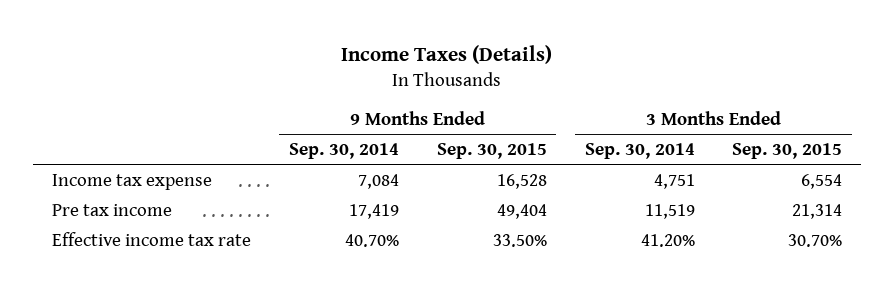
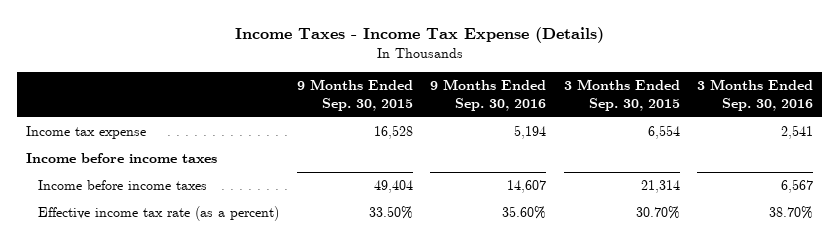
[341,45,553,65] Income Taxes (Details) -> [234,26,604,43] Income Taxes - Income Tax Expense (Details)
[288,143,399,160] Sep. 30, 2014 -> none
[584,143,695,160] Sep. 30, 2014 -> none
none -> [430,79,547,112] 9 Months Ended Sep. 30, 2016
none -> [697,79,814,112] 3 Months Ended Sep. 30, 2016
none -> [25,153,217,164] Income before income taxes
[51,203,172,216] Pre tax income -> [38,180,208,191] Income before income taxes
[51,231,251,246] Effective income tax rate -> [38,206,280,222] Effective income tax rate (as a percent)

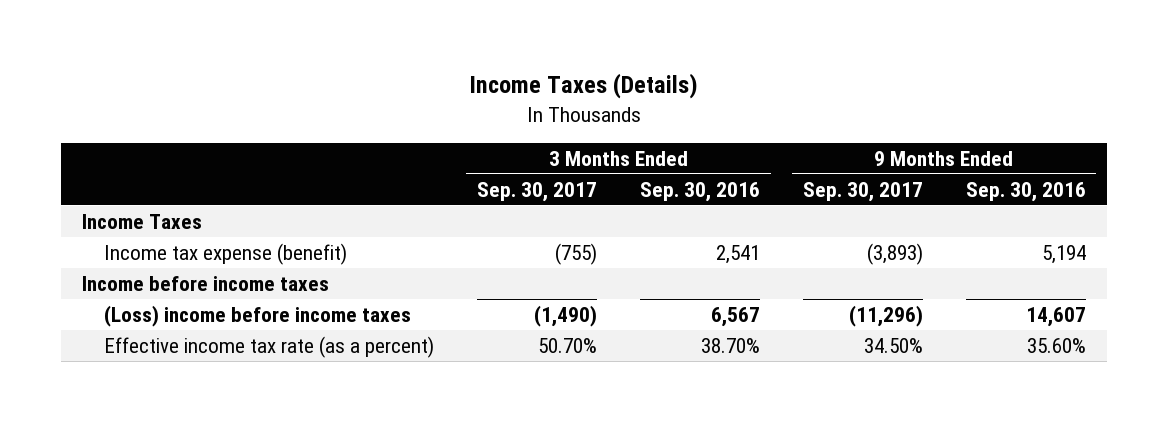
[234,26,604,43] Income Taxes - Income Tax Expense (Details) -> [468,73,698,100] Income Taxes (Details)
[296,79,413,112] 9 Months Ended Sep. 30, 2015 -> none
[563,79,680,112] 3 Months Ended Sep. 30, 2015 -> none
none -> [477,181,598,202] Sep. 30, 2017
none -> [802,181,923,202] Sep. 30, 2017
none -> [82,213,203,229] Income Taxes
[25,126,146,140] Income tax expense -> [104,242,348,265] Income tax expense (benefit)
[38,180,208,191] Income before income taxes -> [104,304,412,327] (Loss) income before income taxes

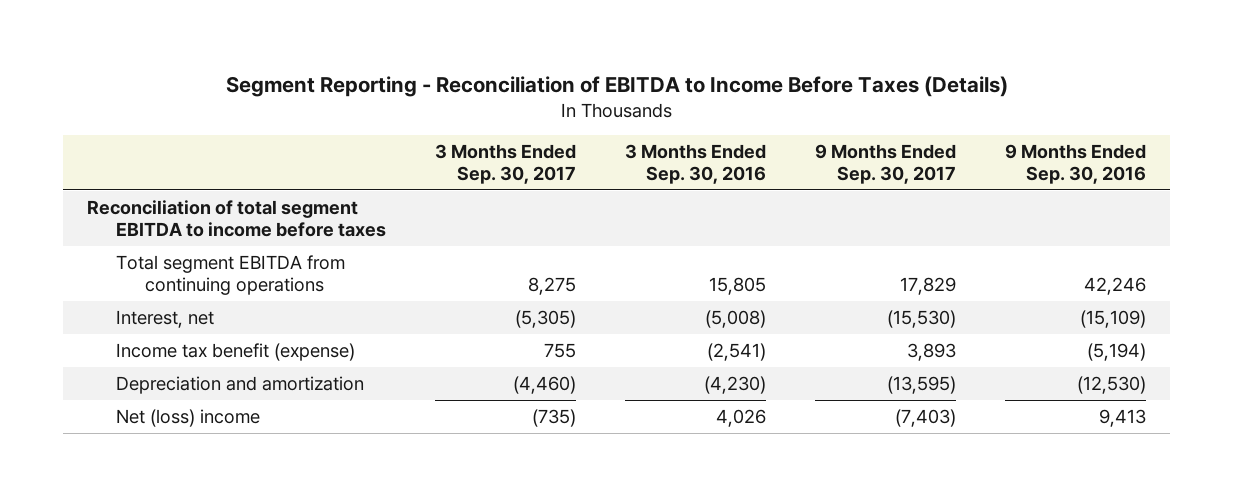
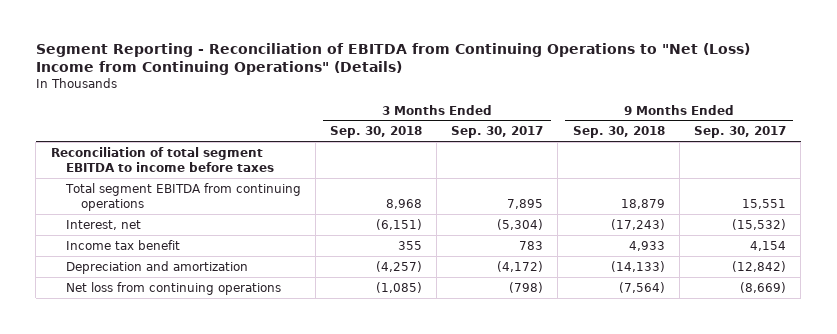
[225,75,1008,97] Segment Reporting - Reconciliation of EBITDA to Income Before Taxes (Details) -> [35,43,750,76] Segment Reporting - Reconciliation of EBITDA from Continuing Operations to "Net (Loss) Income from Continuing Operations" (Details)
[625,144,767,184] 3 Months Ended Sep. 30, 2016 -> none
[1004,144,1146,184] 9 Months Ended Sep. 30, 2016 -> none
none -> [329,126,422,139] Sep. 30, 2018
none -> [572,126,665,139] Sep. 30, 2018
[116,409,261,428] Net (loss) income -> none
[528,276,577,295] 8,275 -> [507,198,544,209] 7,895
[899,276,956,295] 17,829 -> [741,198,786,209] 15,551
[515,310,577,329] (5,305) -> [497,218,544,230] (5,304)
[886,310,956,329] (15,530) -> [731,218,786,230] (15,532)
[116,343,356,362] Income tax benefit (expense) -> [65,239,180,250] Income tax benefit
[544,343,577,359] 755 -> [519,240,544,250] 783
[906,343,956,362] 3,893 -> [749,240,786,251] 4,154
[513,376,577,395] (4,460) -> [497,260,544,272] (4,172)
[886,376,956,395] (13,595) -> [731,260,786,272] (12,842)
none -> [65,281,281,295] Net loss from continuing operations

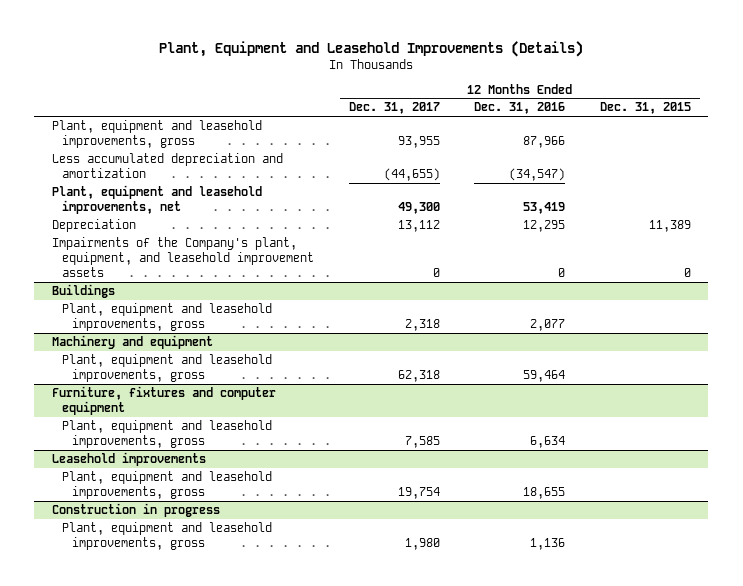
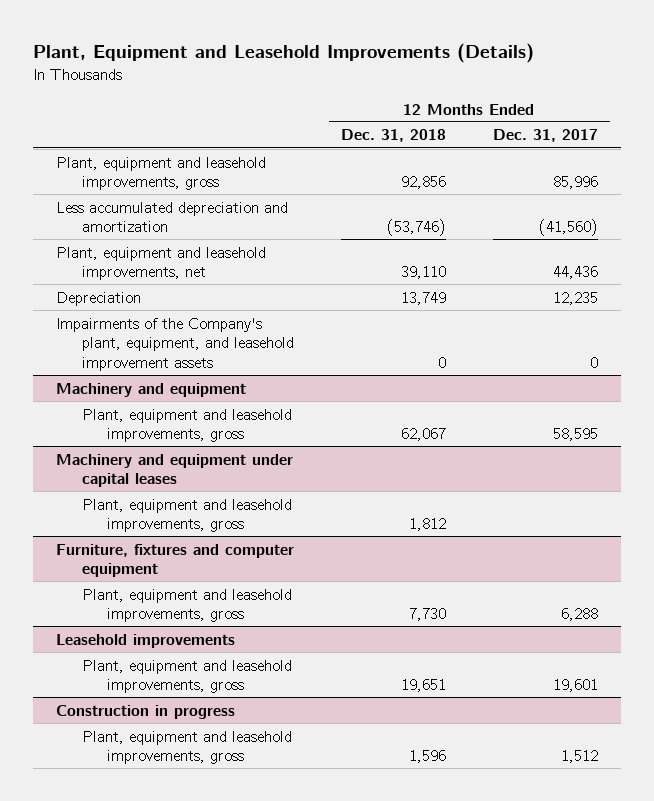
[474,102,566,115] Dec. 31, 2016 -> none
[599,102,691,115] Dec. 31, 2015 -> none
none -> [341,129,447,143] Dec. 31, 2018
[397,136,440,149] 93,955 -> [552,176,598,190] 85,996
[383,168,440,182] (44,655) -> [538,219,598,237] (41,560)
[397,202,440,215] 49,300 -> [552,266,598,280] 44,436
[397,220,440,233] 13,112 -> [552,291,598,305] 12,235
[51,284,115,299] Buildings -> none
[62,303,273,332] Plant, equipment and leasehold improvements, gross -> none
[397,370,440,383] 62,318 -> [552,428,598,442] 58,595
none -> [56,453,294,488] Machinery and equipment under capital leases
none -> [81,498,292,533] Plant, equipment and leasehold improvements, gross
[404,436,440,449] 7,585 -> [560,608,598,622] 6,288
[397,487,440,500] 19,754 -> [552,679,598,693] 19,601
[404,538,440,551] 1,980 -> [560,750,598,764] 1,512

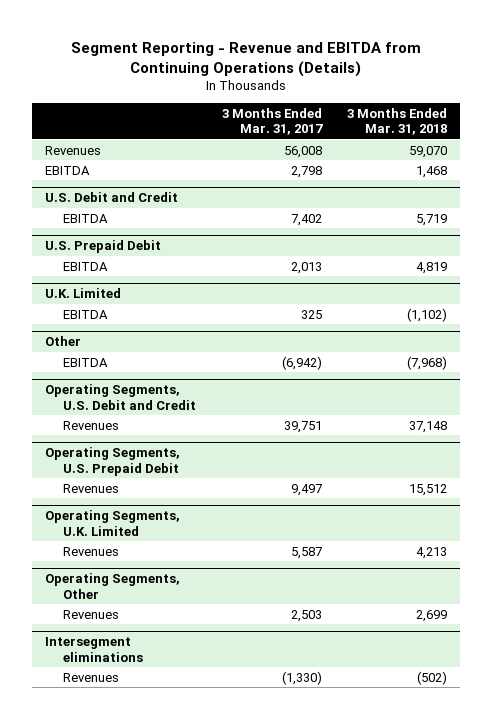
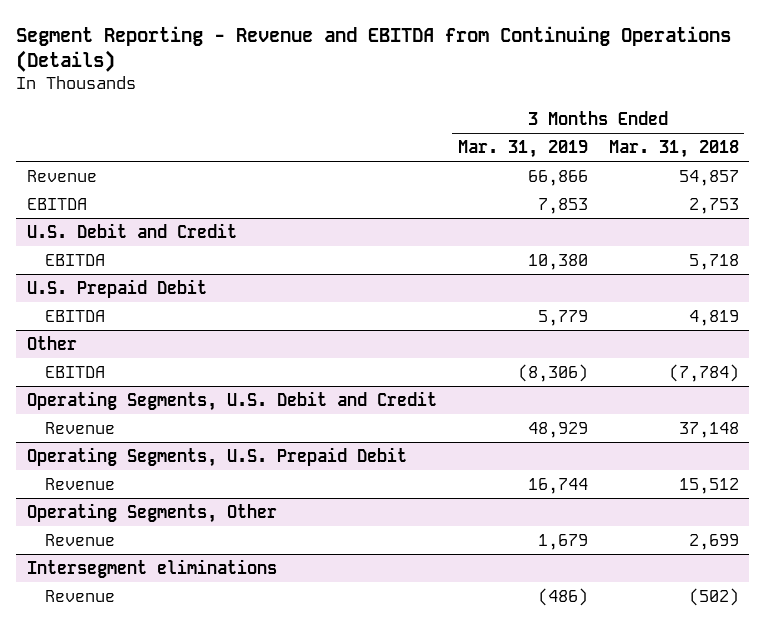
[221,107,323,136] 3 Months Ended Mar. 31, 2017 -> none
none -> [457,140,588,159] Mar. 31, 2019
[45,145,102,155] Revenues -> none
none -> [26,169,97,182] Revenue
[416,165,448,178] 1,468 -> [688,197,739,214] 2,753
[416,213,448,226] 5,719 -> [688,253,739,270] 5,718
[45,288,122,299] U.K. Limited -> none
[62,309,108,319] EBITDA -> none
[407,355,448,370] (7,968) -> [668,363,739,382] (7,784)
[62,420,119,430] Revenues -> [44,421,115,434] Revenue
[45,510,181,536] Operating Segments, U.K. Limited -> none
[62,546,119,556] Revenues -> none
[62,483,119,493] Revenues -> [44,477,115,490] Revenue
[62,609,119,619] Revenues -> [44,533,115,546] Revenue
[62,672,119,682] Revenues -> none
none -> [44,589,115,602] Revenue

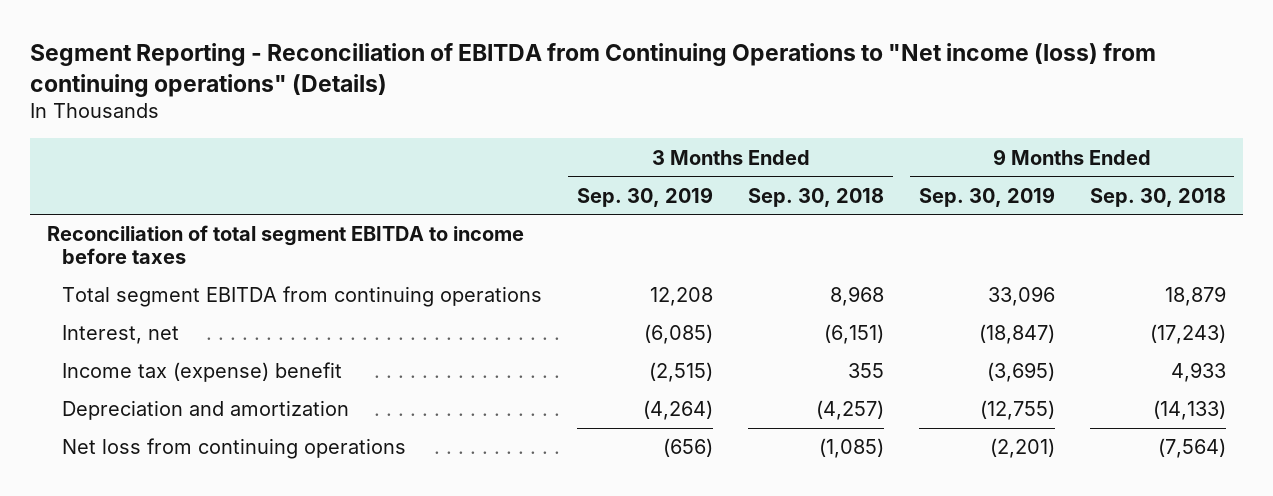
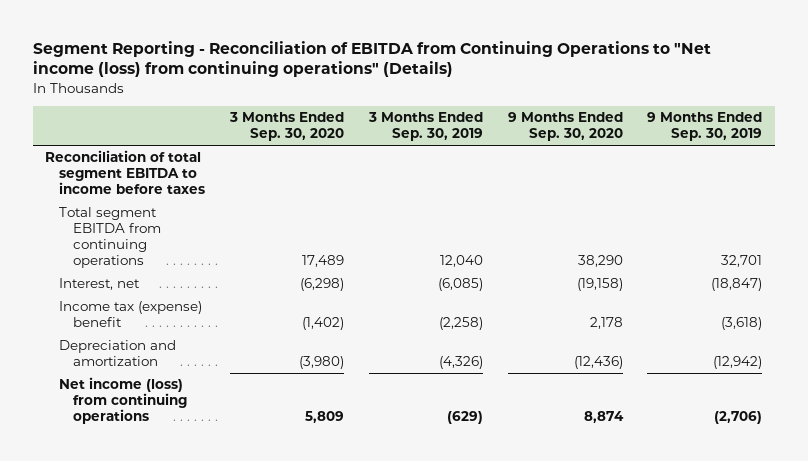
[747,187,884,207] Sep. 30, 2018 -> none
[1089,187,1226,207] Sep. 30, 2018 -> none
none -> [229,112,345,142] 3 Months Ended Sep. 30, 2020
none -> [507,112,623,142] 9 Months Ended Sep. 30, 2020
[650,287,714,307] 12,208 -> [439,254,483,267] 12,040
[987,286,1055,307] 33,096 -> [721,254,763,267] 32,701
[649,362,714,383] (2,515) -> [438,317,483,331] (2,258)
[986,362,1055,383] (3,695) -> [721,317,763,331] (3,618)
[643,400,714,421] (4,264) -> [438,356,483,370] (4,326)
[979,400,1055,421] (12,755) -> [713,356,763,370] (12,942)
[62,438,407,460] Net loss from continuing operations -> [59,377,188,424] Net income (loss) from continuing operations
[663,438,714,458] (656) -> [446,410,483,424] (629)
[989,438,1055,459] (2,201) -> [714,410,763,424] (2,706)

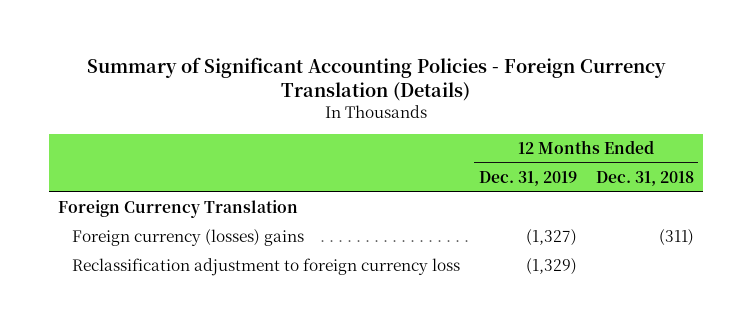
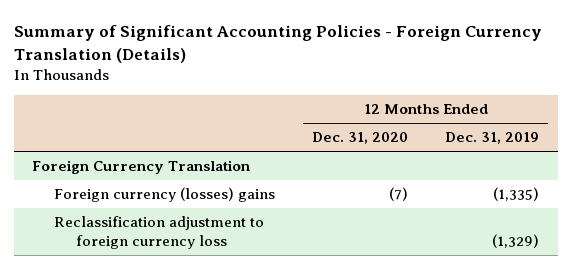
[595,171,694,187] Dec. 31, 2018 -> none
none -> [312,132,409,145] Dec. 31, 2020
[525,229,577,247] (1,327) -> [493,187,540,202] (1,335)

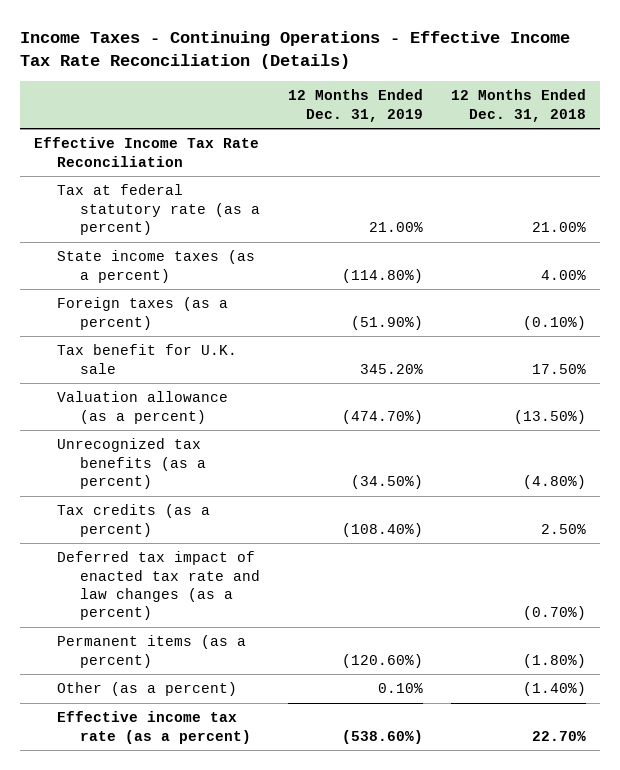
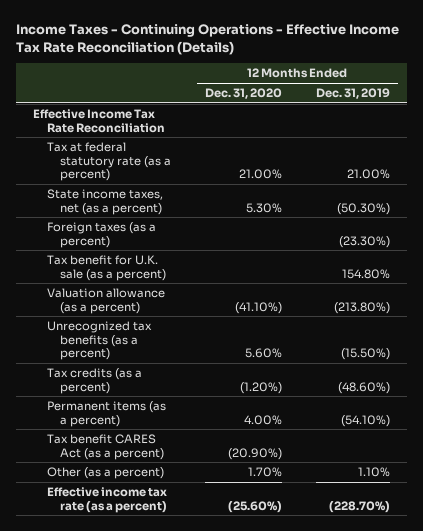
[450,89,586,122] 12 Months Ended Dec. 31, 2018 -> none
none -> [204,88,282,100] Dec. 31, 2020
[57,551,260,621] Deferred tax impact of enacted tax rate and law changes (as a percent) -> none
[57,250,256,283] State income taxes (as a percent) -> [46,189,163,215] State income taxes, net (as a percent)
[341,268,423,283] (114.80%) -> [336,202,390,215] (50.30%)
[350,315,423,330] (51.90%) -> [338,235,390,248] (23.30%)
[57,344,238,374] Tax benefit for U.K. sale -> [46,255,167,281] Tax benefit for U.K. sale (as a percent)
[359,363,423,374] 345.20% -> [341,268,390,279] 154.80%
[341,409,423,424] (474.70%) -> [333,301,390,314] (213.80%)
[350,474,423,489] (34.50%) -> [340,348,390,361] (15.50%)
[341,522,423,537] (108.40%) -> [337,381,390,394] (48.60%)
[341,653,423,668] (120.60%) -> [340,414,390,427] (54.10%)
none -> [46,434,165,460] Tax benefit CARES Act (as a percent)
[377,683,423,694] 0.10% -> [357,467,390,478] 1.10%
[341,729,423,744] (538.60%) -> [328,500,390,513] (228.70%)

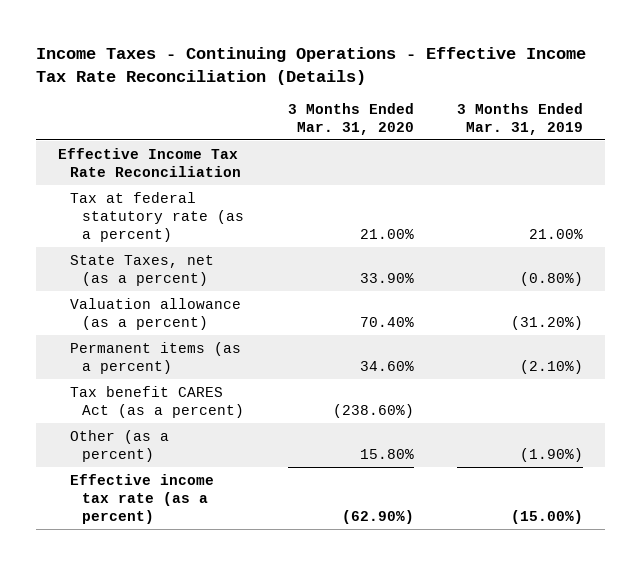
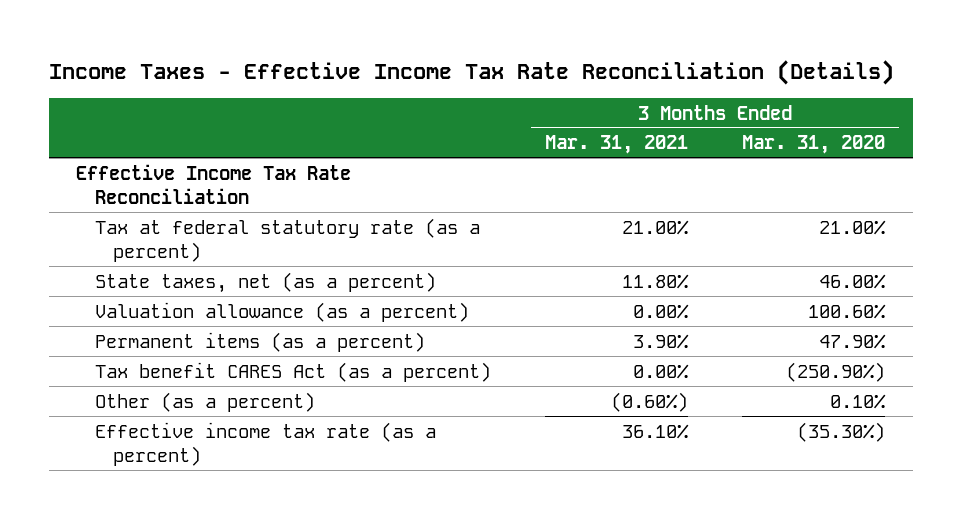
[36,46,587,85] Income Taxes - Continuing Operations - Effective Income Tax Rate Reconciliation (Details) -> [49,59,895,85] Income Taxes - Effective Income Tax Rate Reconciliation (Details)
[456,102,583,135] 3 Months Ended Mar. 31, 2019 -> none
none -> [545,135,689,155] Mar. 31, 2021
[70,254,215,286] State Taxes, net (as a percent) -> [94,271,436,293] State taxes, net (as a percent)
[359,272,414,283] 33.90% -> [819,273,887,289] 46.00%
[359,316,414,327] 70.40% -> [808,303,887,319] 100.60%
[359,360,414,371] 34.60% -> [819,333,887,349] 47.90%
[332,403,414,418] (238.60%) -> [786,361,886,382] (250.90%)
[359,448,414,459] 15.80% -> [830,393,887,409] 0.10%
[341,509,414,524] (62.90%) -> [797,421,886,442] (35.30%)

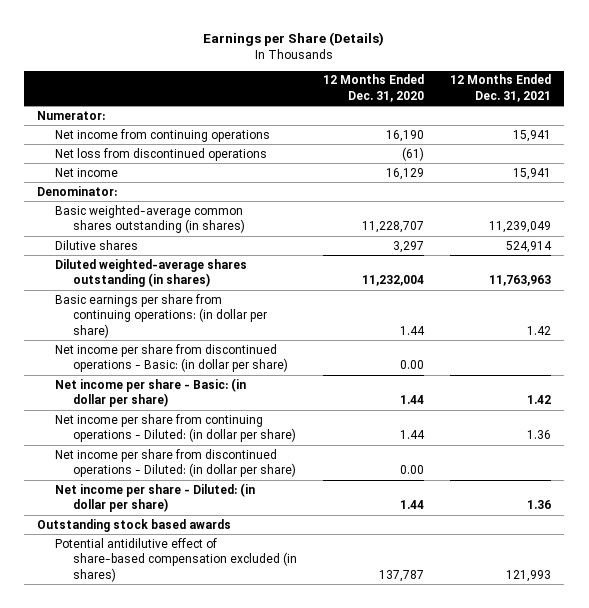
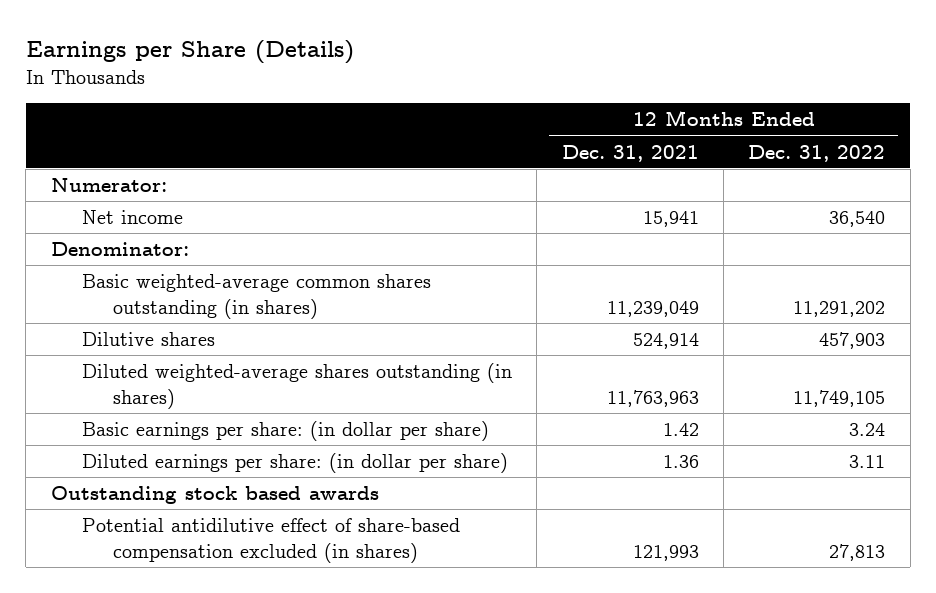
[323,74,425,102] 12 Months Ended Dec. 31, 2020 -> none
none -> [748,144,886,162] Dec. 31, 2022
[55,128,271,142] Net income from continuing operations -> none
[55,147,268,161] Net loss from discontinued operations -> none
[55,293,268,338] Basic earnings per share from continuing operations: (in dollar per share) -> none
[55,343,289,373] Net income per share from discontinued operations - Basic: (in dollar per share) -> none
[55,413,297,443] Net income per share from continuing operations - Diluted: (in dollar per share) -> none
[55,448,297,478] Net income per share from discontinued operations - Diluted: (in dollar per share) -> none
[55,377,247,408] Net income per share - Basic: (in dollar per share) -> [82,420,490,441] Basic earnings per share: (in dollar per share)
[55,482,256,513] Net income per share - Diluted: (in dollar per share) -> [82,452,509,473] Diluted earnings per share: (in dollar per share)

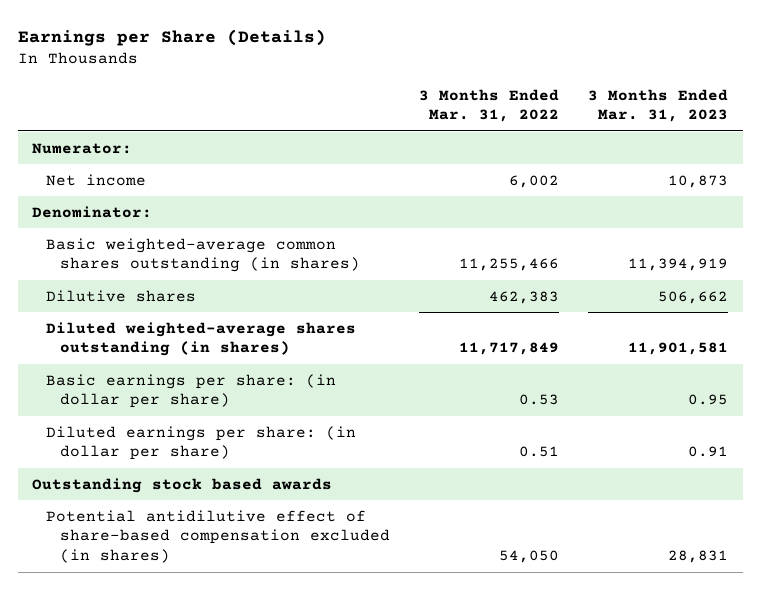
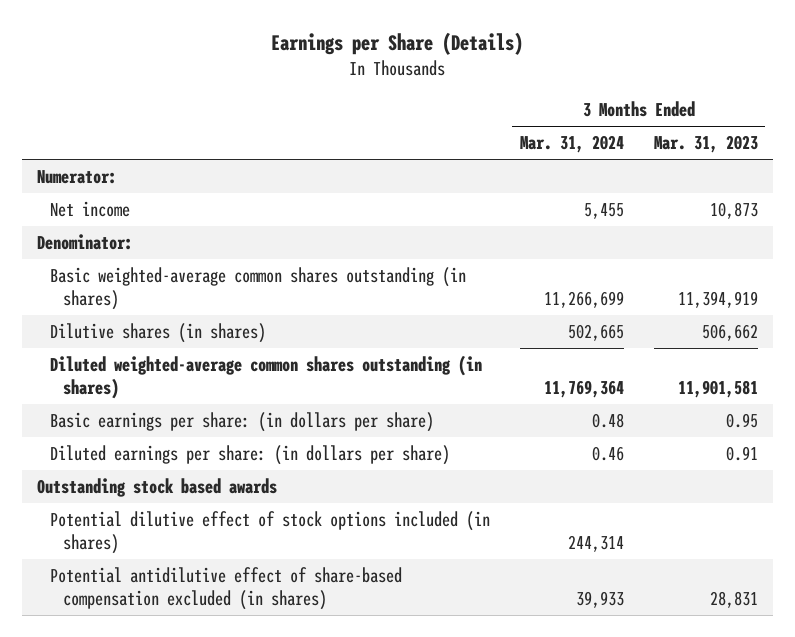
[418,88,559,123] 3 Months Ended Mar. 31, 2022 -> none
none -> [519,135,624,154] Mar. 31, 2024
[45,289,196,302] Dilutive shares -> [49,322,266,343] Dilutive shares (in shares)
[45,321,356,357] Diluted weighted-average shares outstanding (in shares) -> [49,354,482,399] Diluted weighted-average common shares outstanding (in shares)
[45,373,336,409] Basic earnings per share: (in dollar per share) -> [49,411,434,432] Basic earnings per share: (in dollars per share)
[45,425,356,461] Diluted earnings per share: (in dollar per share) -> [49,444,450,465] Diluted earnings per share: (in dollars per share)
none -> [49,510,490,554] Potential dilutive effect of stock options included (in shares)

